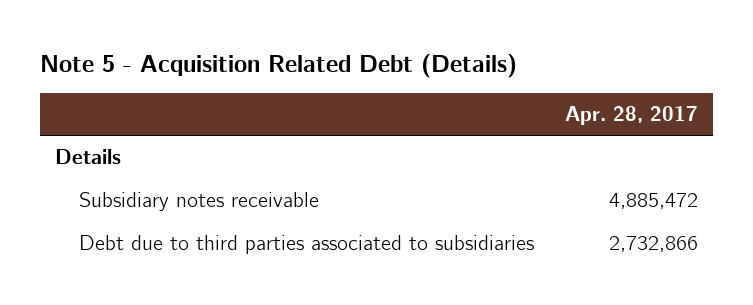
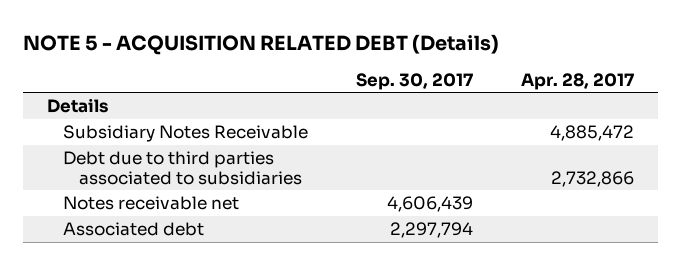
[39,53,517,78] Note 5 - Acquisition Related Debt (Details) -> [23,33,500,55] NOTE 5 - ACQUISITION RELATED DEBT (Details)
none -> [356,72,474,90] Sep. 30, 2017
[79,192,320,212] Subsidiary notes receivable -> [63,124,309,142] Subsidiary Notes Receivable
none -> [63,195,240,210] Notes receivable net
none -> [63,221,205,236] Associated debt

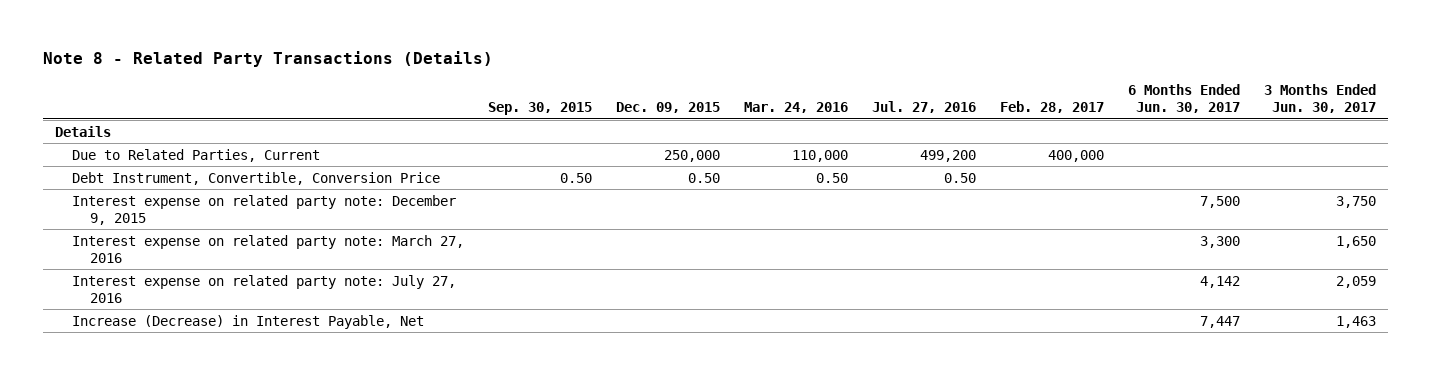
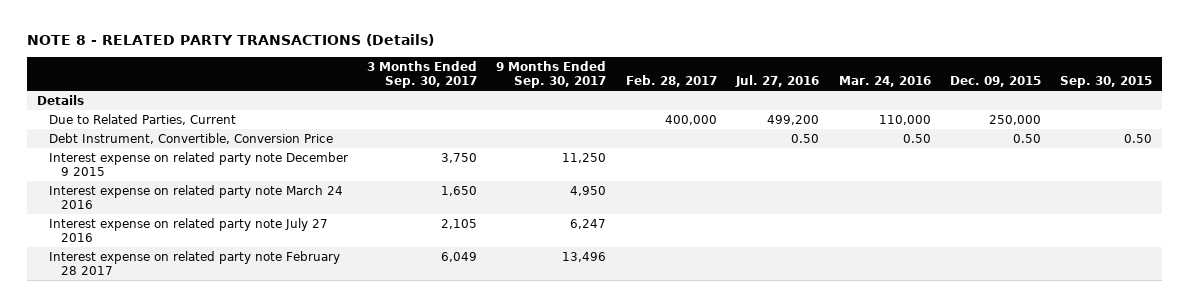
[42,51,493,68] Note 8 - Related Party Transactions (Details) -> [26,34,434,47] NOTE 8 - RELATED PARTY TRANSACTIONS (Details)
[1128,83,1241,114] 6 Months Ended Jun. 30, 2017 -> none
[1264,83,1377,114] 3 Months Ended Jun. 30, 2017 -> none
none -> [367,61,478,89] 3 Months Ended Sep. 30, 2017
none -> [496,61,607,89] 9 Months Ended Sep. 30, 2017
[72,314,425,329] Increase (Decrease) in Interest Payable, Net -> none
[72,194,457,225] Interest expense on related party note: December 9, 2015 -> [48,151,348,177] Interest expense on related party note December 9 2015
[72,234,465,263] Interest expense on related party note: March 27, 2016 -> [48,184,343,210] Interest expense on related party note March 24 2016
[72,274,457,303] Interest expense on related party note: July 27, 2016 -> [48,217,328,243] Interest expense on related party note July 27 2016
none -> [48,250,340,276] Interest expense on related party note February 28 2017

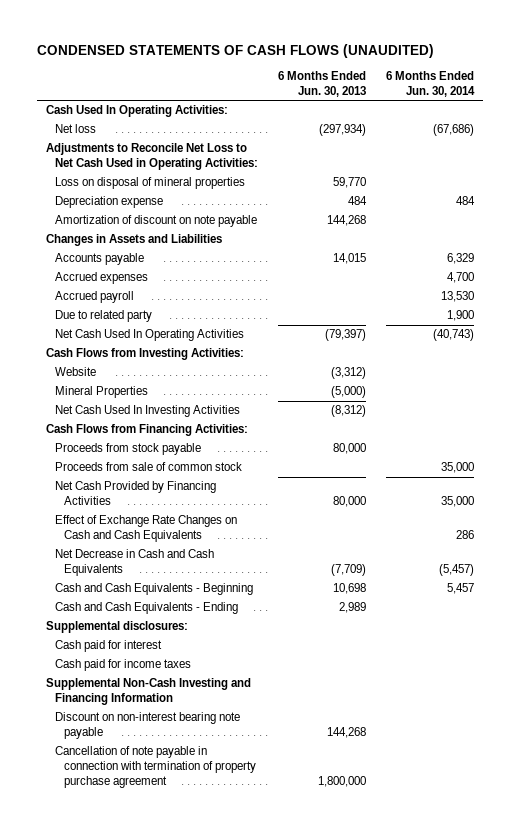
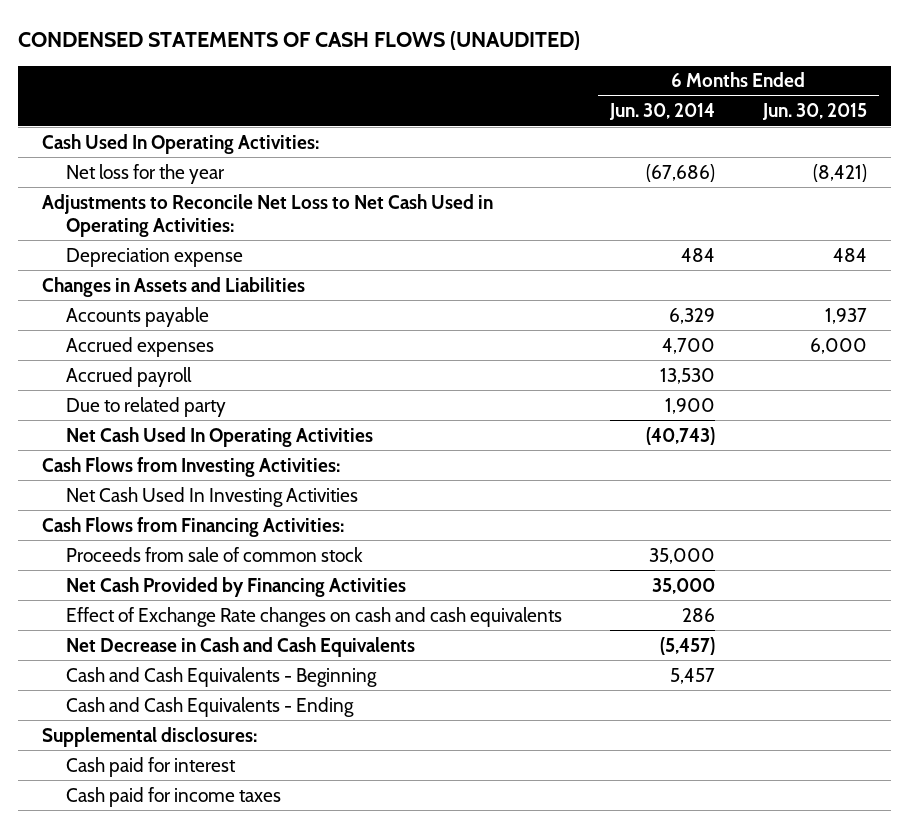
[277,70,366,97] 6 Months Ended Jun. 30, 2013 -> none
none -> [761,103,867,121] Jun. 30, 2015
[55,124,97,134] Net loss -> [65,163,225,184] Net loss for the year
[55,177,246,190] Loss on disposal of mineral properties -> none
[55,215,258,228] Amortization of discount on note payable -> none
[55,367,97,377] Website -> none
[55,386,149,399] Mineral Properties -> none
[55,443,202,456] Proceeds from stock payable -> none
[55,515,238,543] Effect of Exchange Rate Changes on Cash and Cash Equivalents -> [65,606,562,627] Effect of Exchange Rate changes on cash and cash equivalents
[46,678,252,706] Supplemental Non-Cash Investing and Financing Information -> none
[55,712,241,740] Discount on non-interest bearing note payable -> none
[55,746,257,789] Cancellation of note payable in connection with termination of property purchase agreement -> none

